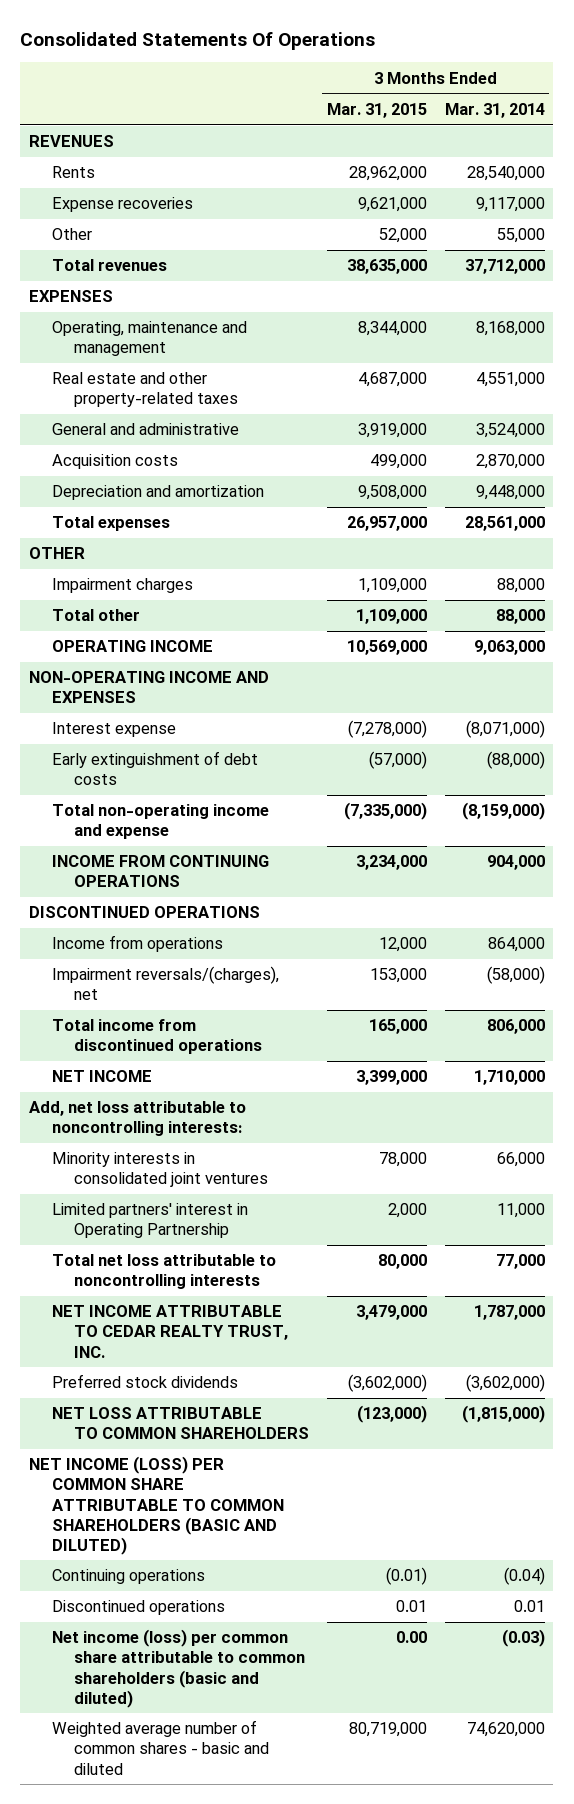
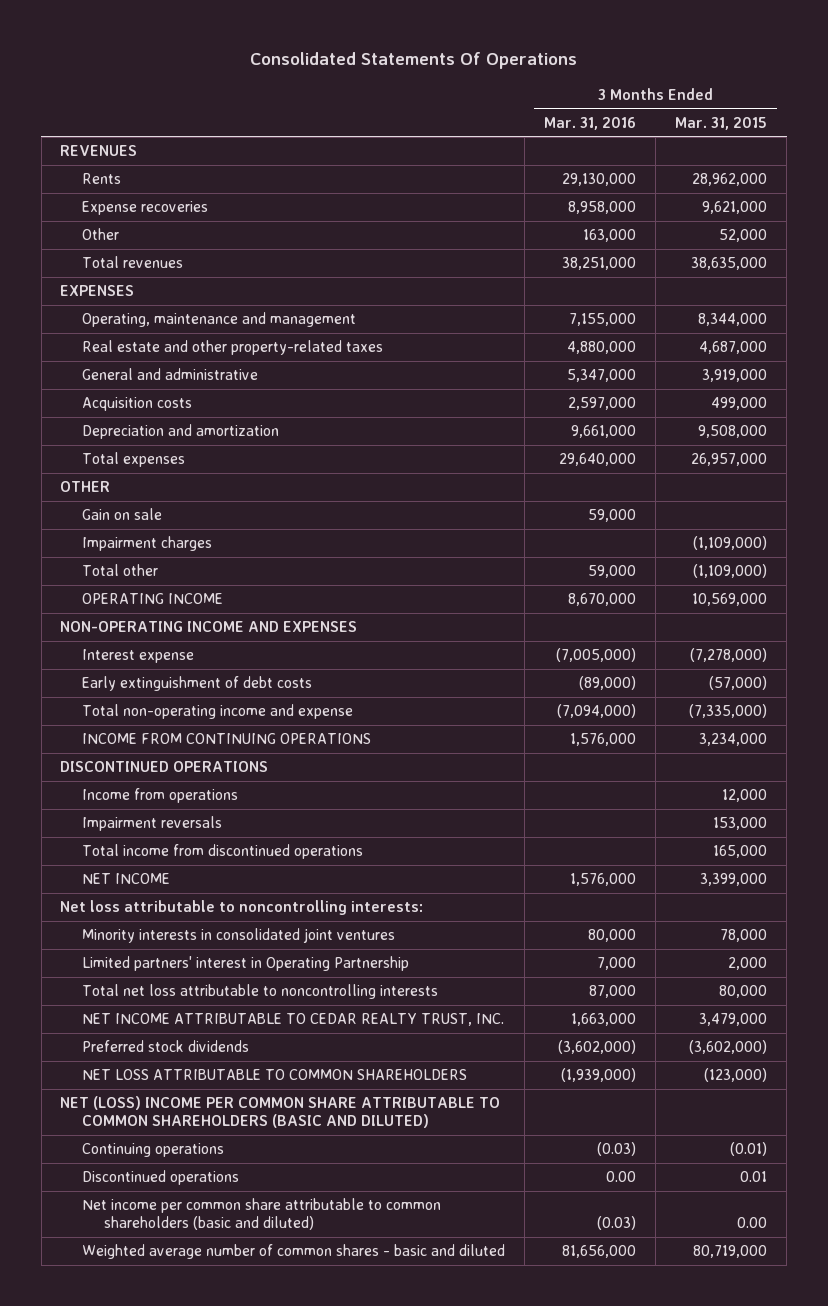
[444,103,545,119] Mar. 31, 2014 -> none
none -> [544,116,637,130] Mar. 31, 2016
none -> [82,508,163,521] Gain on sale
[357,578,427,594] 1,109,000 -> [693,536,768,551] (1,109,000)
[355,609,427,625] 1,109,000 -> [693,564,768,579] (1,109,000)
[51,966,279,1001] Impairment reversals/(charges), net -> [82,816,223,832] Impairment reversals
[29,1101,247,1137] Add, net loss attributable to noncontrolling interests: -> [60,900,424,916] Net loss attributable to noncontrolling interests:
[29,1456,284,1555] NET INCOME (LOSS) PER COMMON SHARE ATTRIBUTABLE TO COMMON SHAREHOLDERS (BASIC AND DILUTED) -> [60,1096,501,1129] NET (LOSS) INCOME PER COMMON SHARE ATTRIBUTABLE TO COMMON SHAREHOLDERS (BASIC AND DILUTED)
[51,1629,305,1708] Net income (loss) per common share attributable to common shareholders (basic and diluted) -> [82,1198,442,1231] Net income per common share attributable to common shareholders (basic and diluted)

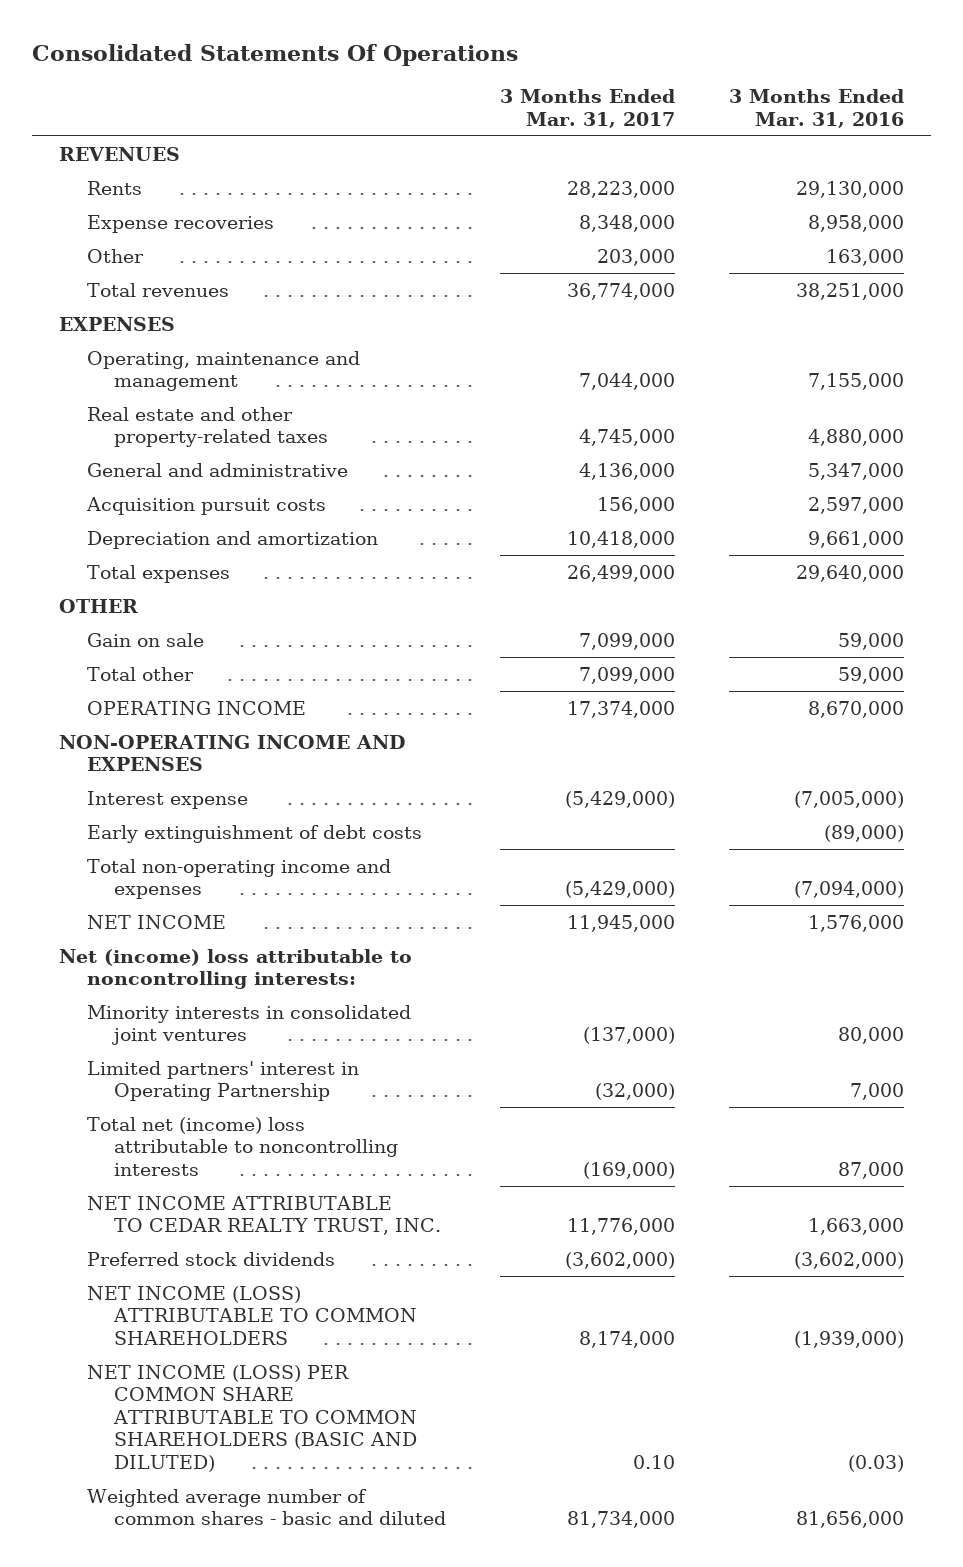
[675,116,768,130] Mar. 31, 2015 -> none
none -> [500,89,676,128] 3 Months Ended Mar. 31, 2017
[82,397,193,412] Acquisition costs -> [85,496,326,515] Acquisition pursuit costs
[82,536,213,552] Impairment charges -> none
[82,733,372,745] INCOME FROM CONTINUING OPERATIONS -> none
[60,761,269,773] DISCONTINUED OPERATIONS -> none
[82,788,239,804] Income from operations -> none
[82,816,223,832] Impairment reversals -> none
[82,844,364,860] Total income from discontinued operations -> none
[82,704,354,720] Total non-operating income and expense -> [86,858,391,900] Total non-operating income and expenses
[60,900,424,916] Net loss attributable to noncontrolling interests: -> [59,948,413,990] Net (income) loss attributable to noncontrolling interests:
[82,984,439,1000] Total net loss attributable to noncontrolling interests -> [86,1116,399,1176] Total net (income) loss attributable to noncontrolling interests
[60,1096,501,1129] NET (LOSS) INCOME PER COMMON SHARE ATTRIBUTABLE TO COMMON SHAREHOLDERS (BASIC AND DILUTED) -> none
[82,1143,225,1158] Continuing operations -> none
[82,1170,240,1186] Discontinued operations -> none
[82,1069,468,1081] NET LOSS ATTRIBUTABLE TO COMMON SHAREHOLDERS -> [86,1285,418,1345] NET INCOME (LOSS) ATTRIBUTABLE TO COMMON SHAREHOLDERS
[82,1198,442,1231] Net income per common share attributable to common shareholders (basic and diluted) -> [86,1364,418,1472] NET INCOME (LOSS) PER COMMON SHARE ATTRIBUTABLE TO COMMON SHAREHOLDERS (BASIC AND DILUTED)

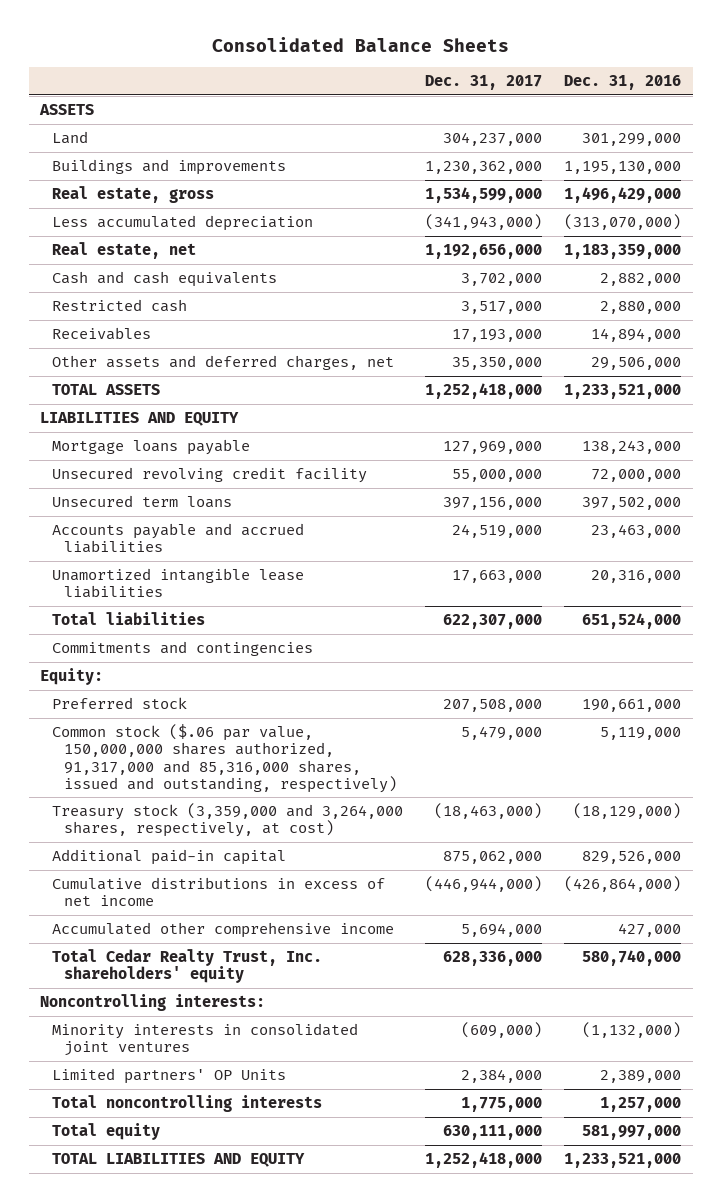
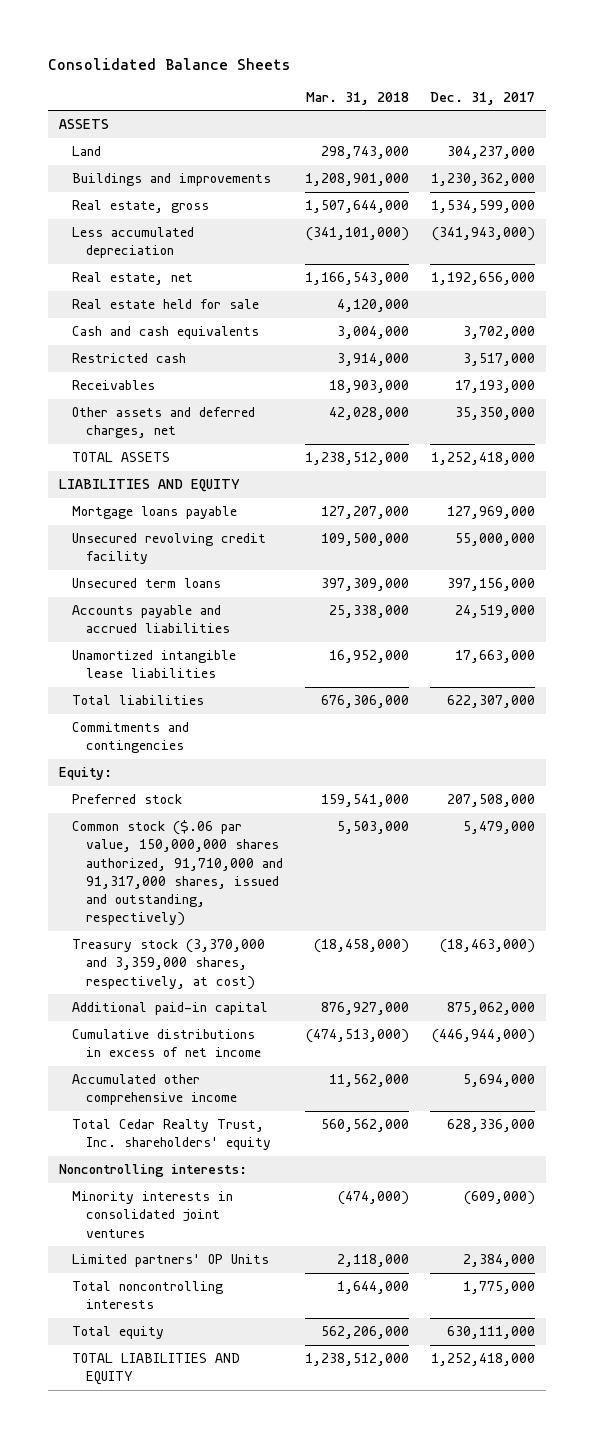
[564,75,682,91] Dec. 31, 2016 -> none
none -> [305,91,409,105] Mar. 31, 2018
none -> [72,299,260,310] Real estate held for sale
[52,724,398,793] Common stock ($.06 par value, 150,000,000 shares authorized, 91,317,000 and 85,316,000 shares, issued and outstanding, respectively) -> [72,820,283,927] Common stock ($.06 par value, 150,000,000 shares authorized, 91,710,000 and 91,317,000 shares, issued and outstanding, respectively)
[52,803,404,838] Treasury stock (3,359,000 and 3,264,000 shares, respectively, at cost) -> [72,939,266,990] Treasury stock (3,370,000 and 3,359,000 shares, respectively, at cost)

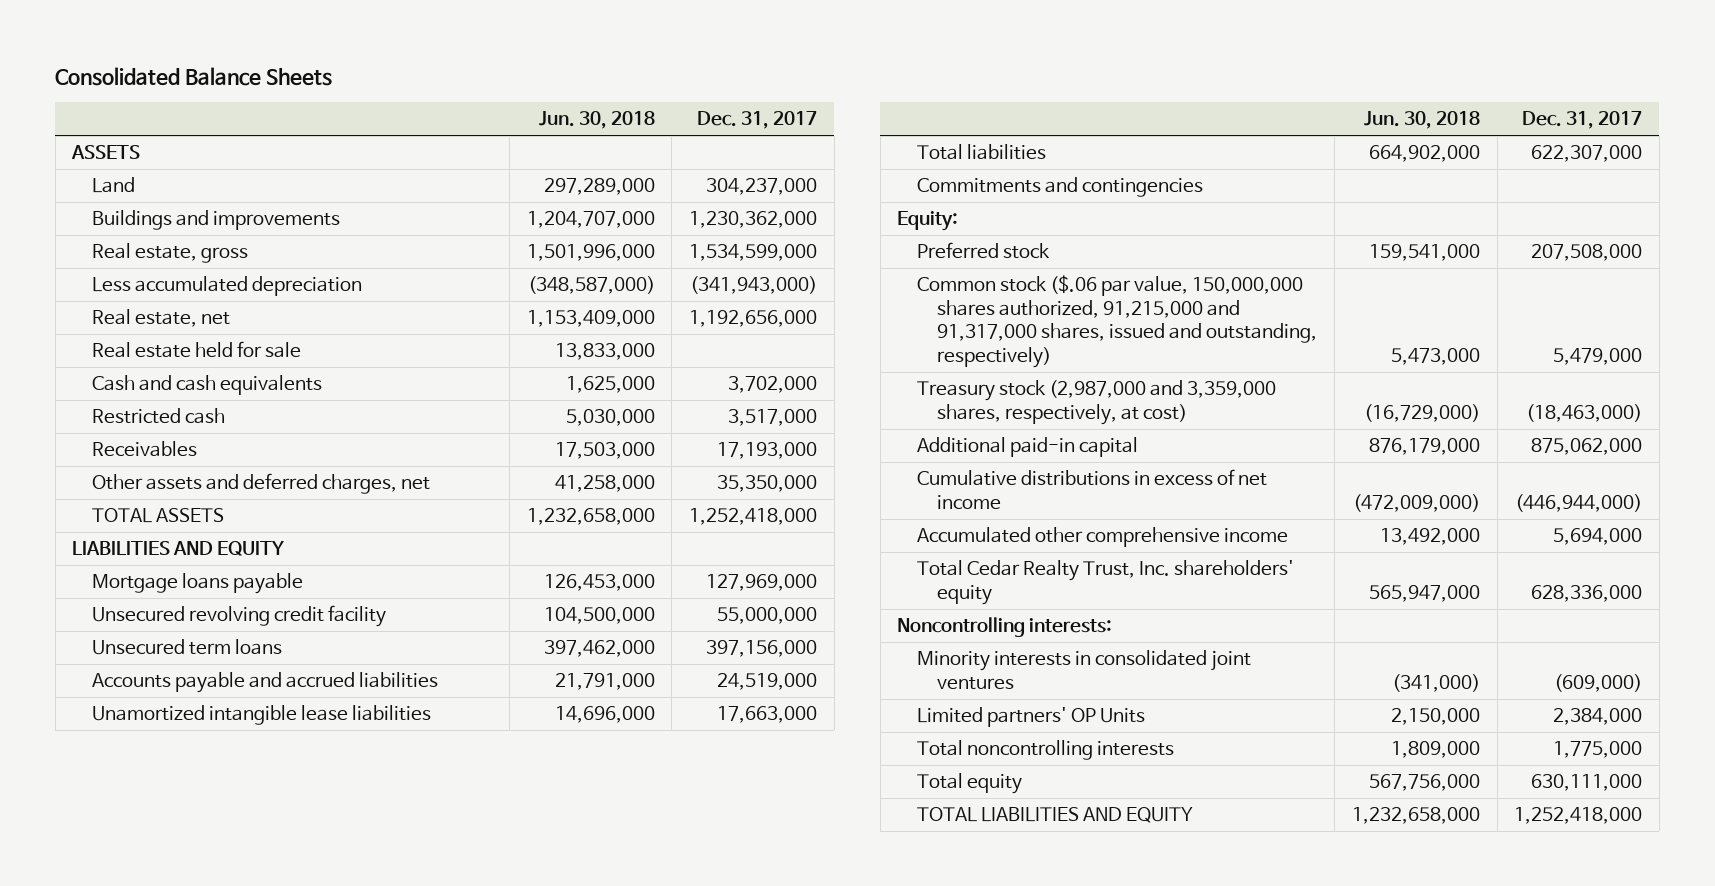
[305,91,409,105] Mar. 31, 2018 -> none
none -> [538,111,655,130] Jun. 30, 2018
[72,820,283,927] Common stock ($.06 par value, 150,000,000 shares authorized, 91,710,000 and 91,317,000 shares, issued and outstanding, respectively) -> [917,275,1318,368] Common stock ($.06 par value, 150,000,000 shares authorized, 91,215,000 and 91,317,000 shares, issued and outstanding, respectively)
[72,939,266,990] Treasury stock (3,370,000 and 3,359,000 shares, respectively, at cost) -> [917,380,1277,425] Treasury stock (2,987,000 and 3,359,000 shares, respectively, at cost)

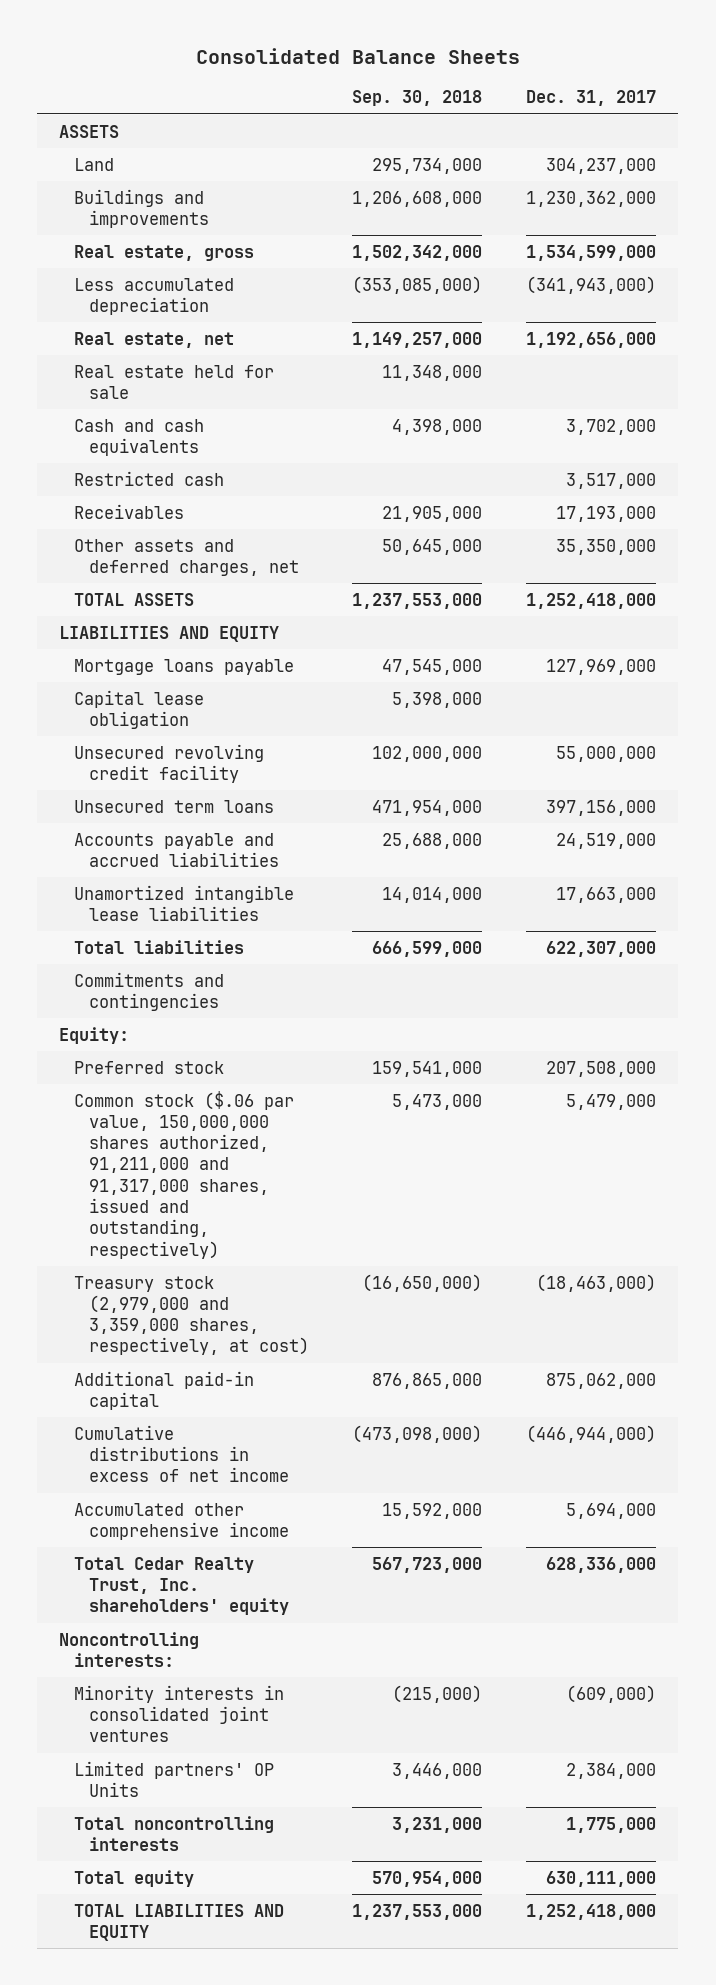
[538,111,655,130] Jun. 30, 2018 -> none
none -> [352,90,483,107] Sep. 30, 2018
none -> [73,689,204,729] Capital lease obligation
[917,275,1318,368] Common stock ($.06 par value, 150,000,000 shares authorized, 91,215,000 and 91,317,000 shares, issued and outstanding, respectively) -> [73,1090,294,1259] Common stock ($.06 par value, 150,000,000 shares authorized, 91,211,000 and 91,317,000 shares, issued and outstanding, respectively)
[917,380,1277,425] Treasury stock (2,987,000 and 3,359,000 shares, respectively, at cost) -> [73,1275,309,1356] Treasury stock (2,979,000 and 3,359,000 shares, respectively, at cost)

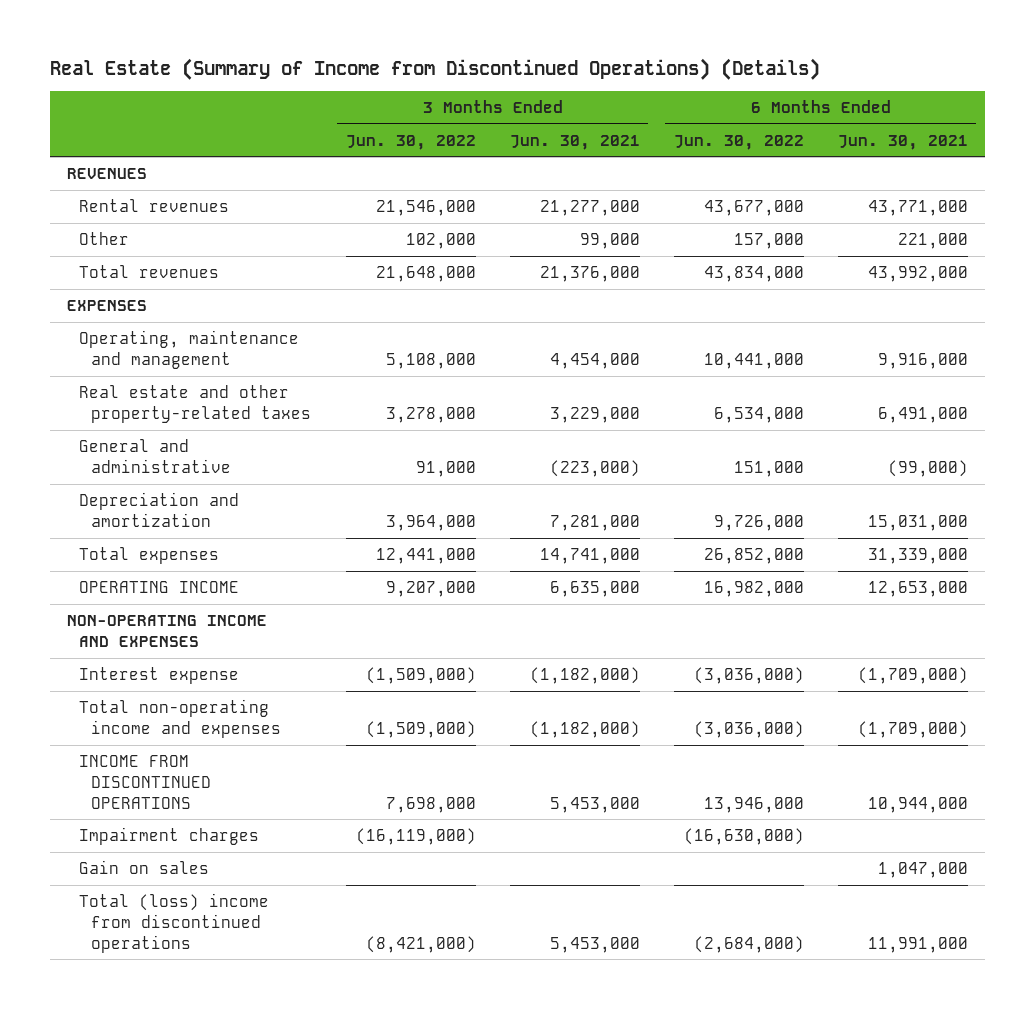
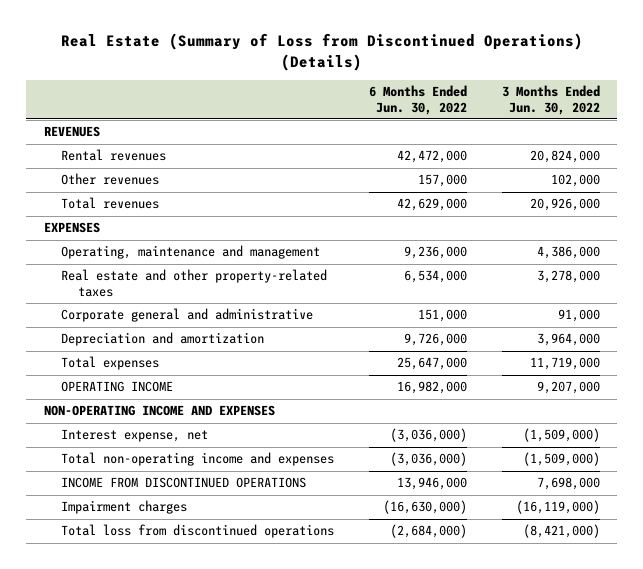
[49,57,820,80] Real Estate (Summary of Income from Discontinued Operations) (Details) -> [60,33,583,71] Real Estate (Summary of Loss from Discontinued Operations) (Details)
[509,134,640,150] Jun. 30, 2021 -> none
[837,134,968,150] Jun. 30, 2021 -> none
[375,200,476,217] 21,546,000 -> [529,150,600,164] 20,824,000
[703,200,804,217] 43,677,000 -> [396,150,467,164] 42,472,000
[79,232,130,246] Other -> [60,173,159,186] Other revenues
[375,266,476,283] 21,648,000 -> [529,198,600,212] 20,926,000
[703,266,804,283] 43,834,000 -> [396,198,467,212] 42,629,000
[385,352,476,369] 5,108,000 -> [536,246,600,260] 4,386,000
[703,352,804,369] 10,441,000 -> [403,246,467,260] 9,236,000
[79,439,232,473] General and administrative -> [60,308,313,323] Corporate general and administrative
[375,548,476,565] 12,441,000 -> [529,357,600,371] 11,719,000
[703,548,804,565] 26,852,000 -> [396,357,467,371] 25,647,000
[79,667,240,685] Interest expense -> [60,429,208,443] Interest expense, net
[79,860,210,875] Gain on sales -> none
[79,893,270,953] Total (loss) income from discontinued operations -> [60,524,334,539] Total loss from discontinued operations

